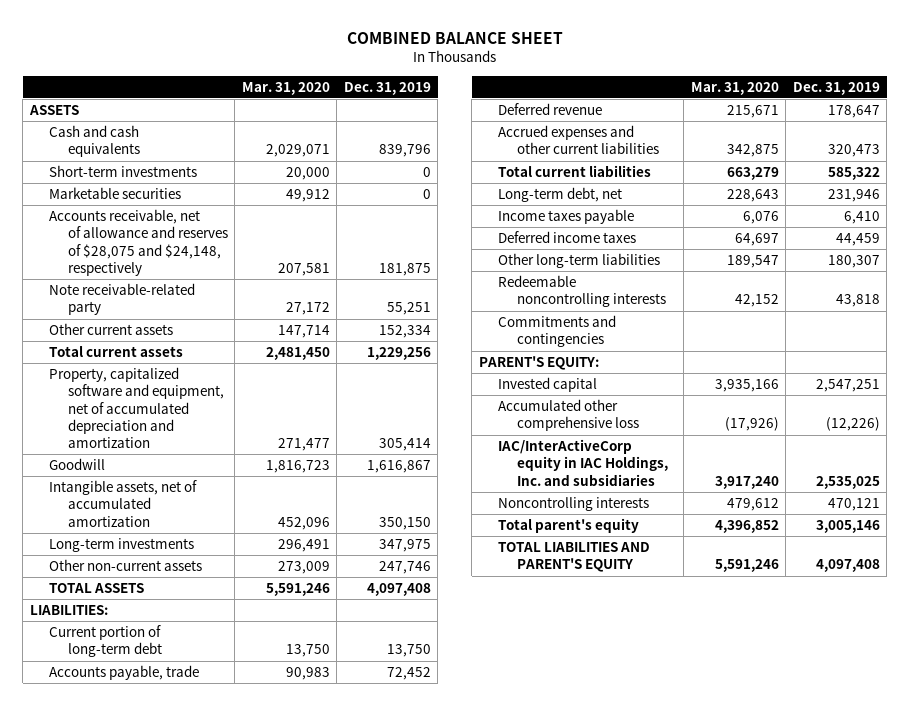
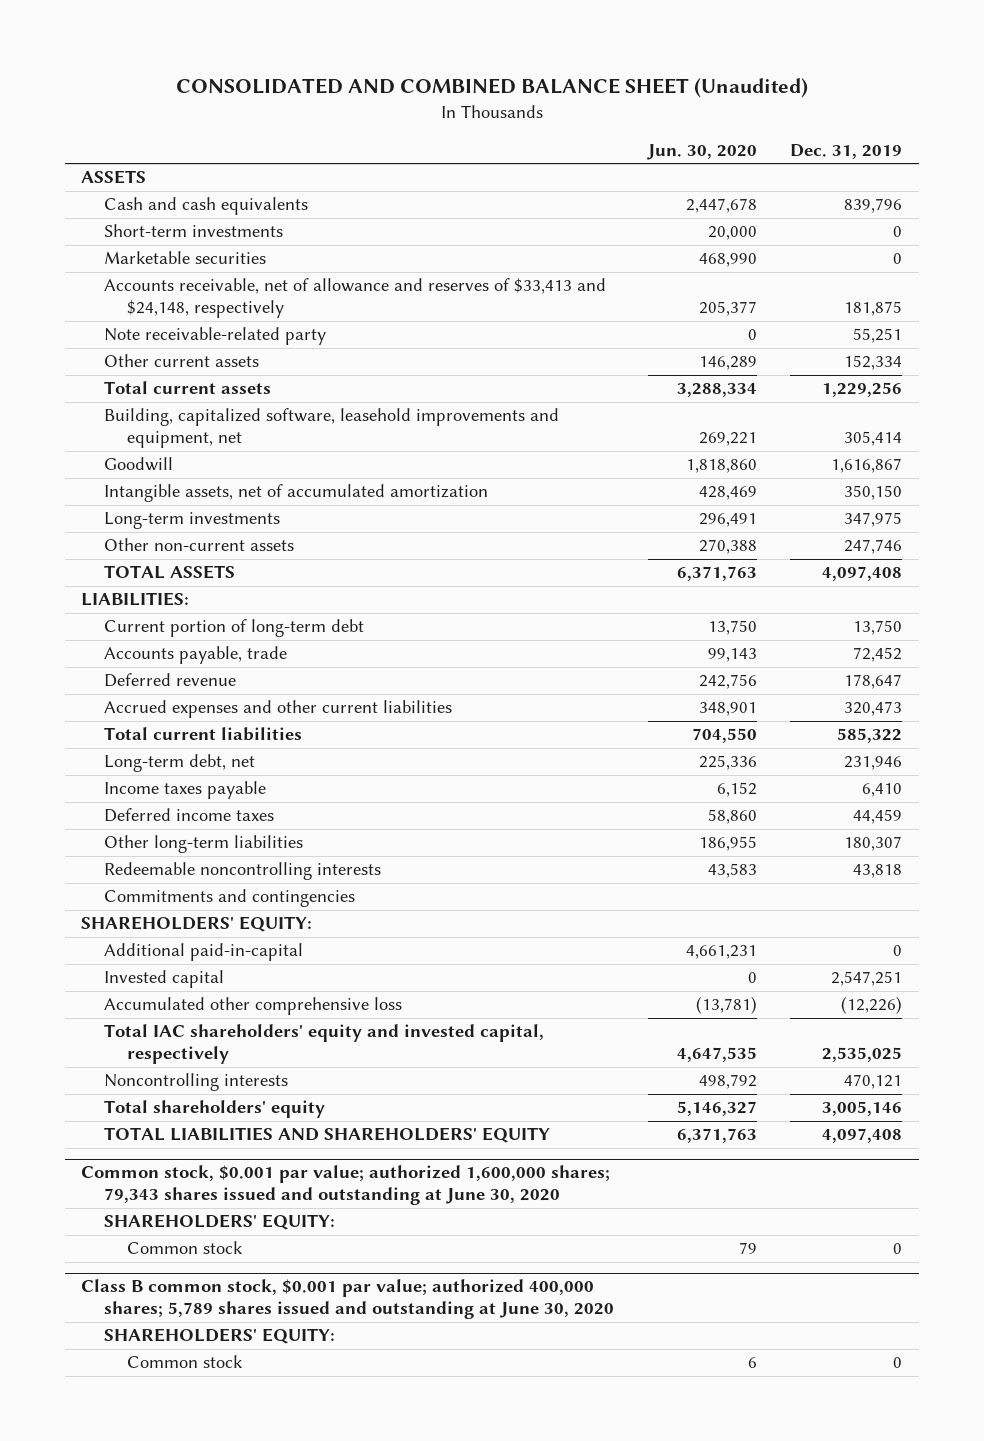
[346,31,563,44] COMBINED BALANCE SHEET -> [175,78,808,99] CONSOLIDATED AND COMBINED BALANCE SHEET (Unaudited)
[241,81,330,95] Mar. 31, 2020 -> none
none -> [646,144,757,161] Jun. 30, 2020
[48,209,228,276] Accounts receivable, net of allowance and reserves of $28,075 and $24,148, respectively -> [103,278,606,319] Accounts receivable, net of allowance and reserves of $33,413 and $24,148, respectively
[48,367,224,449] Property, capitalized software and equipment, net of accumulated depreciation and amortization -> [103,408,559,449] Building, capitalized software, leasehold improvements and equipment, net
[478,356,599,371] PARENT'S EQUITY: -> [81,916,313,933] SHAREHOLDERS' EQUITY:
none -> [103,943,303,962] Additional paid-in-capital
[497,439,668,486] IAC/InterActiveCorp equity in IAC Holdings, Inc. and subsidiaries -> [103,1024,544,1065] Total IAC shareholders' equity and invested capital, respectively
[497,518,639,534] Total parent's equity -> [103,1100,325,1119] Total shareholders' equity
[497,542,650,573] TOTAL LIABILITIES AND PARENT'S EQUITY -> [103,1127,550,1144] TOTAL LIABILITIES AND SHAREHOLDERS' EQUITY
none -> [81,1165,611,1206] Common stock, $0.001 par value; authorized 1,600,000 shares; 79,343 shares issued and outstanding at June 30, 2020
none -> [103,1214,335,1231] SHAREHOLDERS' EQUITY:
none -> [126,1241,243,1255] Common stock
none -> [81,1279,614,1320] Class B common stock, $0.001 par value; authorized 400,000 shares; 5,789 shares issued and outstanding at June 30, 2020
none -> [103,1328,335,1345] SHAREHOLDERS' EQUITY:
none -> [126,1355,243,1369] Common stock

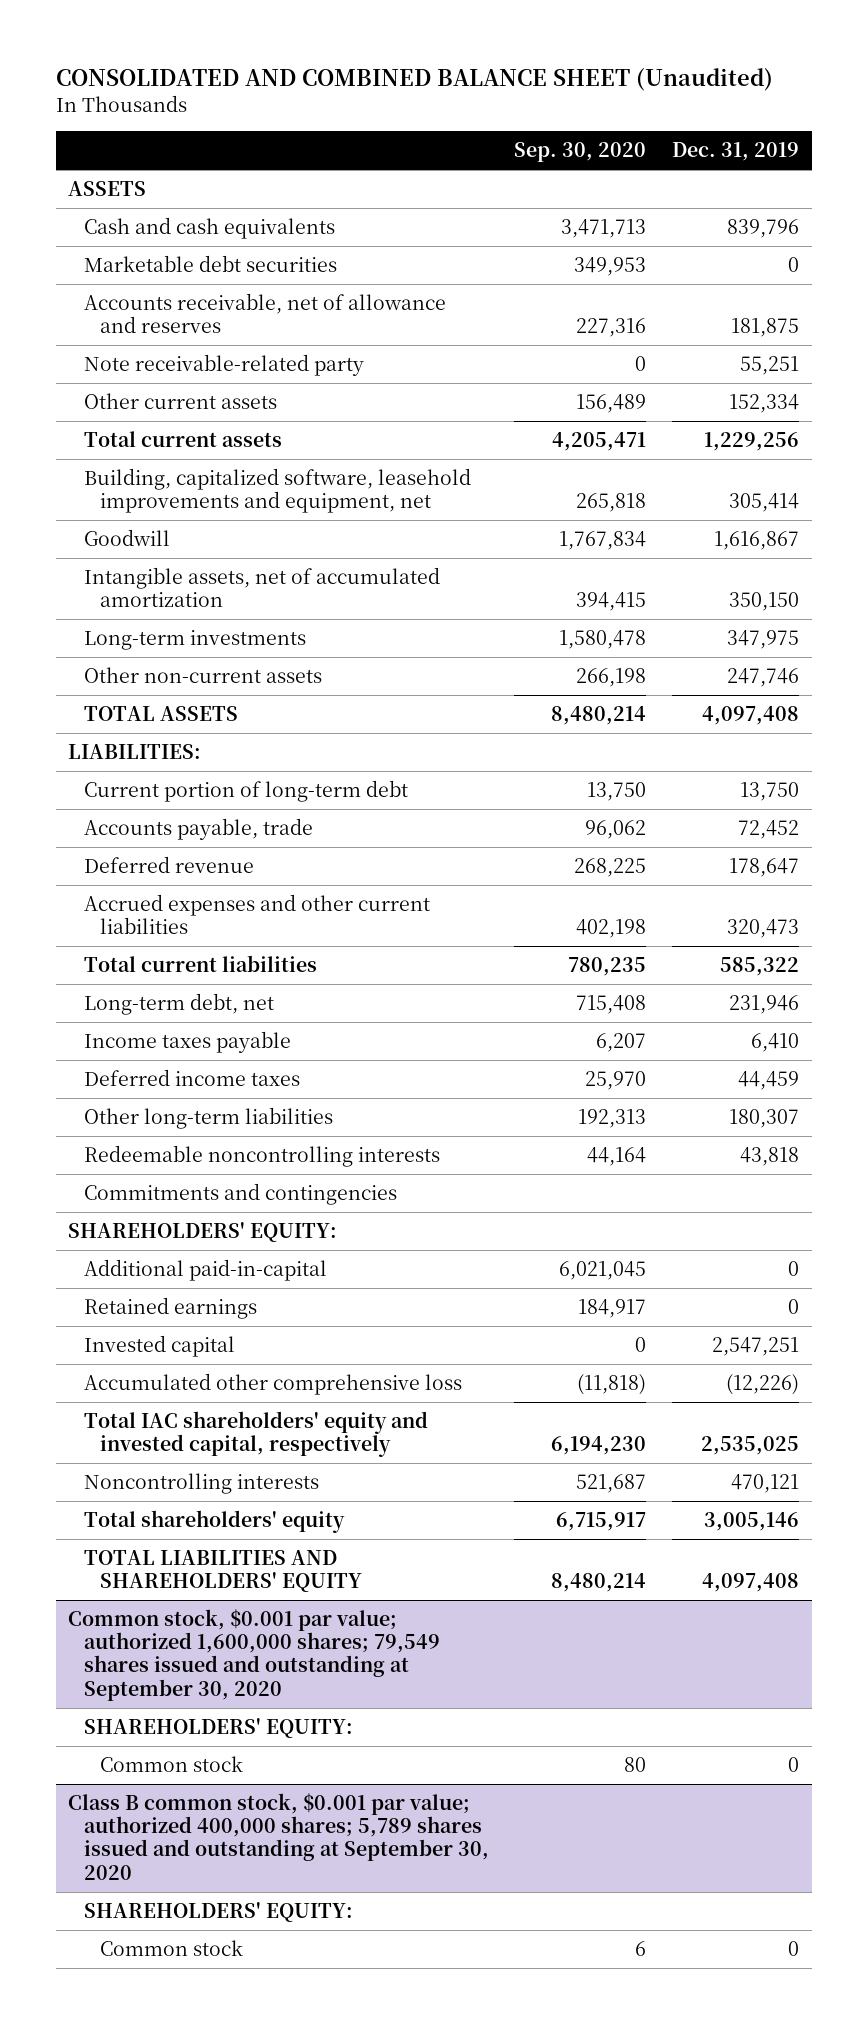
[646,144,757,161] Jun. 30, 2020 -> none
none -> [514,142,647,163] Sep. 30, 2020
[103,224,283,238] Short-term investments -> none
[103,251,266,265] Marketable securities -> [83,255,337,273] Marketable debt securities
[103,278,606,319] Accounts receivable, net of allowance and reserves of $33,413 and $24,148, respectively -> [83,293,446,334] Accounts receivable, net of allowance and reserves
none -> [83,1297,257,1320] Retained earnings
[81,1165,611,1206] Common stock, $0.001 par value; authorized 1,600,000 shares; 79,343 shares issued and outstanding at June 30, 2020 -> [68,1609,440,1701] Common stock, $0.001 par value; authorized 1,600,000 shares; 79,549 shares issued and outstanding at September 30, 2020
[81,1279,614,1320] Class B common stock, $0.001 par value; authorized 400,000 shares; 5,789 shares issued and outstanding at June 30, 2020 -> [68,1793,489,1880] Class B common stock, $0.001 par value; authorized 400,000 shares; 5,789 shares issued and outstanding at September 30, 2020

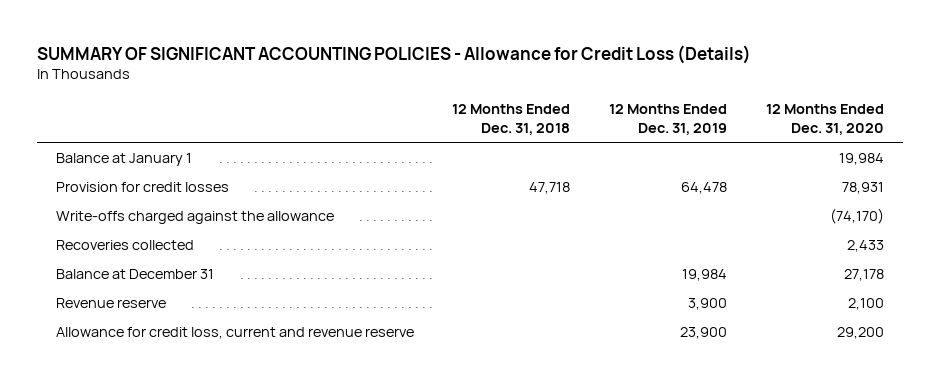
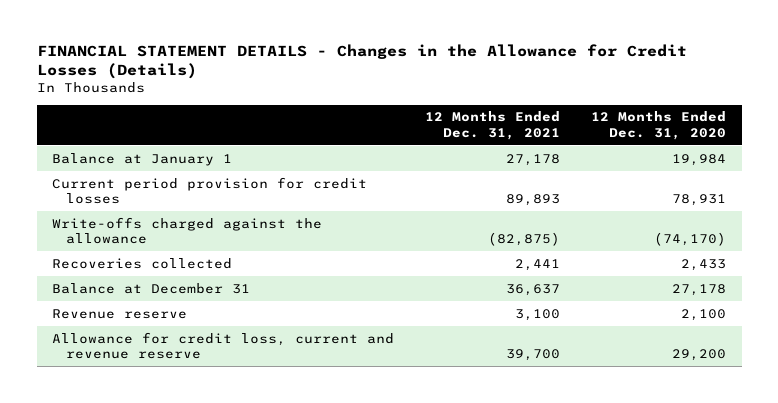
[36,44,751,64] SUMMARY OF SIGNIFICANT ACCOUNTING POLICIES - Allowance for Credit Loss (Details) -> [36,44,687,80] FINANCIAL STATEMENT DETAILS - Changes in the Allowance for Credit Losses (Details)
[452,104,571,135] 12 Months Ended Dec. 31, 2018 -> none
[609,104,728,135] 12 Months Ended Dec. 31, 2019 -> none
none -> [425,111,561,140] 12 Months Ended Dec. 31, 2021
[55,182,229,193] Provision for credit losses -> [52,176,368,205] Current period provision for credit losses

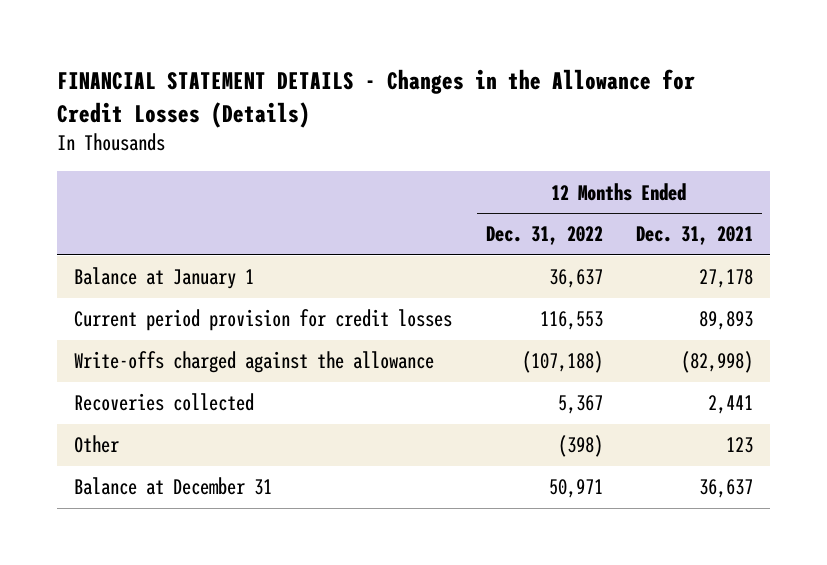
[591,111,727,140] 12 Months Ended Dec. 31, 2020 -> none
none -> [485,226,603,246] Dec. 31, 2022
[488,232,561,247] (82,875) -> [681,351,754,374] (82,998)
none -> [73,435,119,454] Other
[52,308,188,319] Revenue reserve -> none
[52,331,395,360] Allowance for credit loss, current and revenue reserve -> none

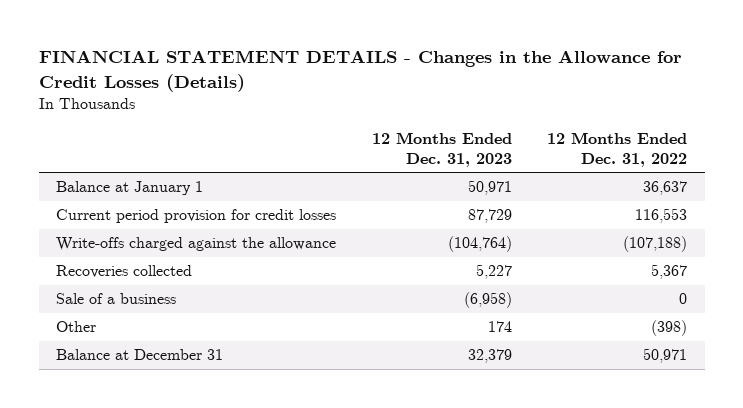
[636,226,754,246] Dec. 31, 2021 -> none
none -> [371,131,512,168] 12 Months Ended Dec. 31, 2023
none -> [56,293,177,305] Sale of a business

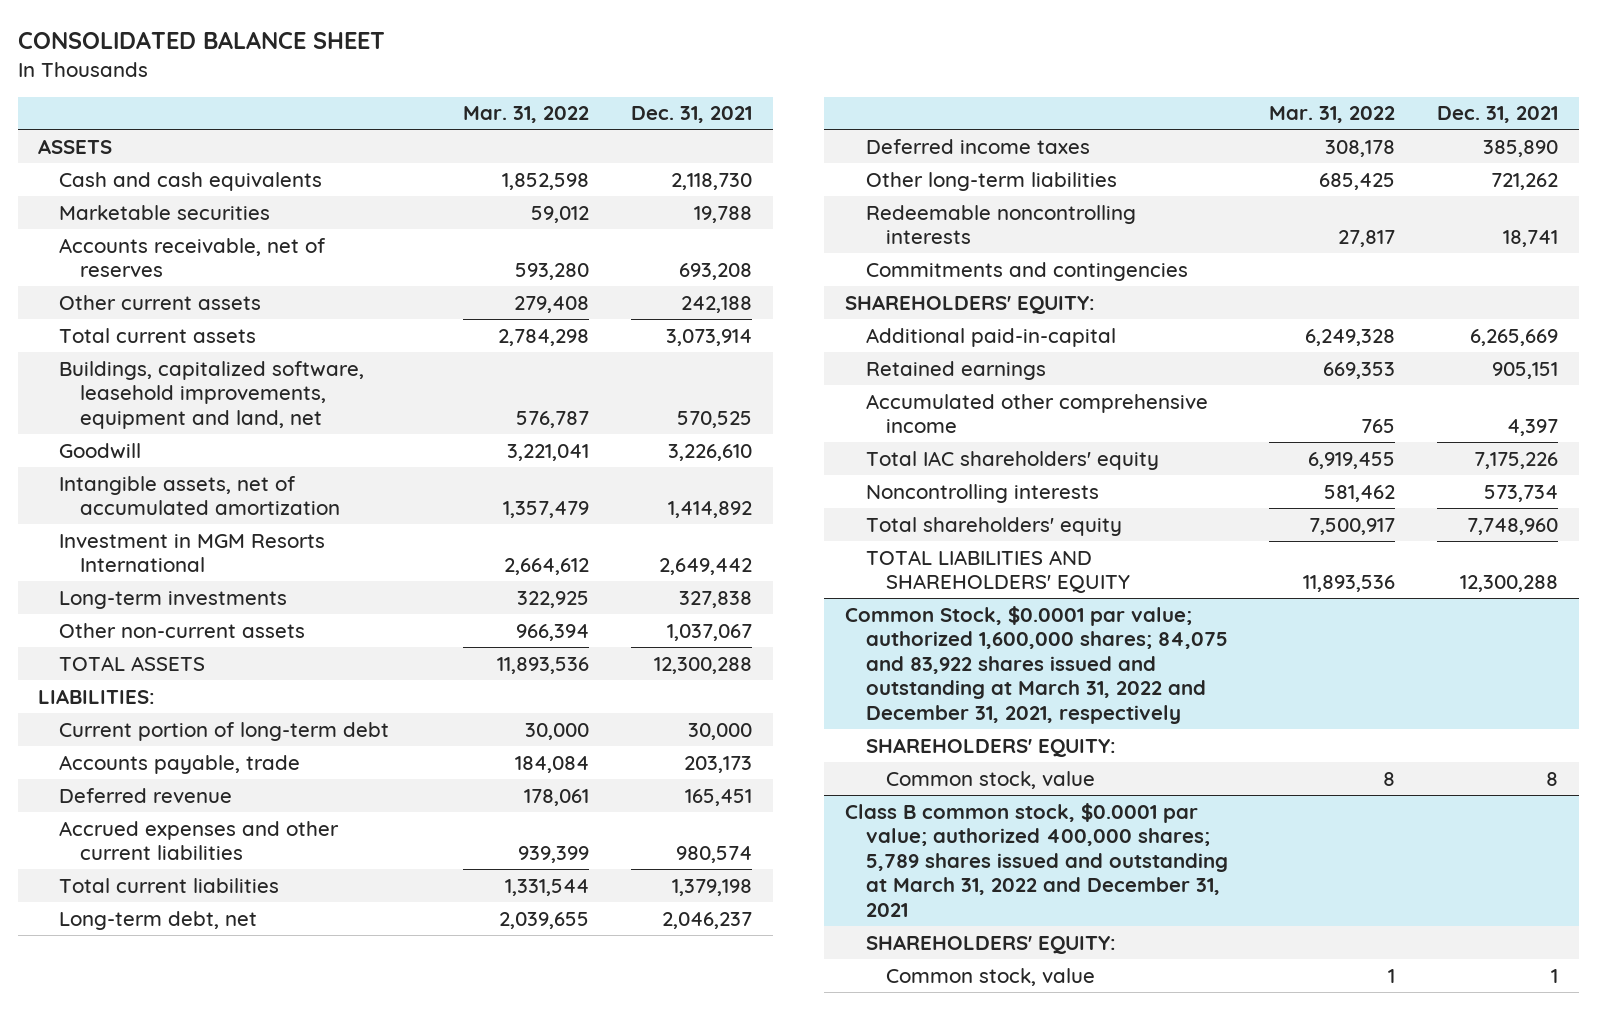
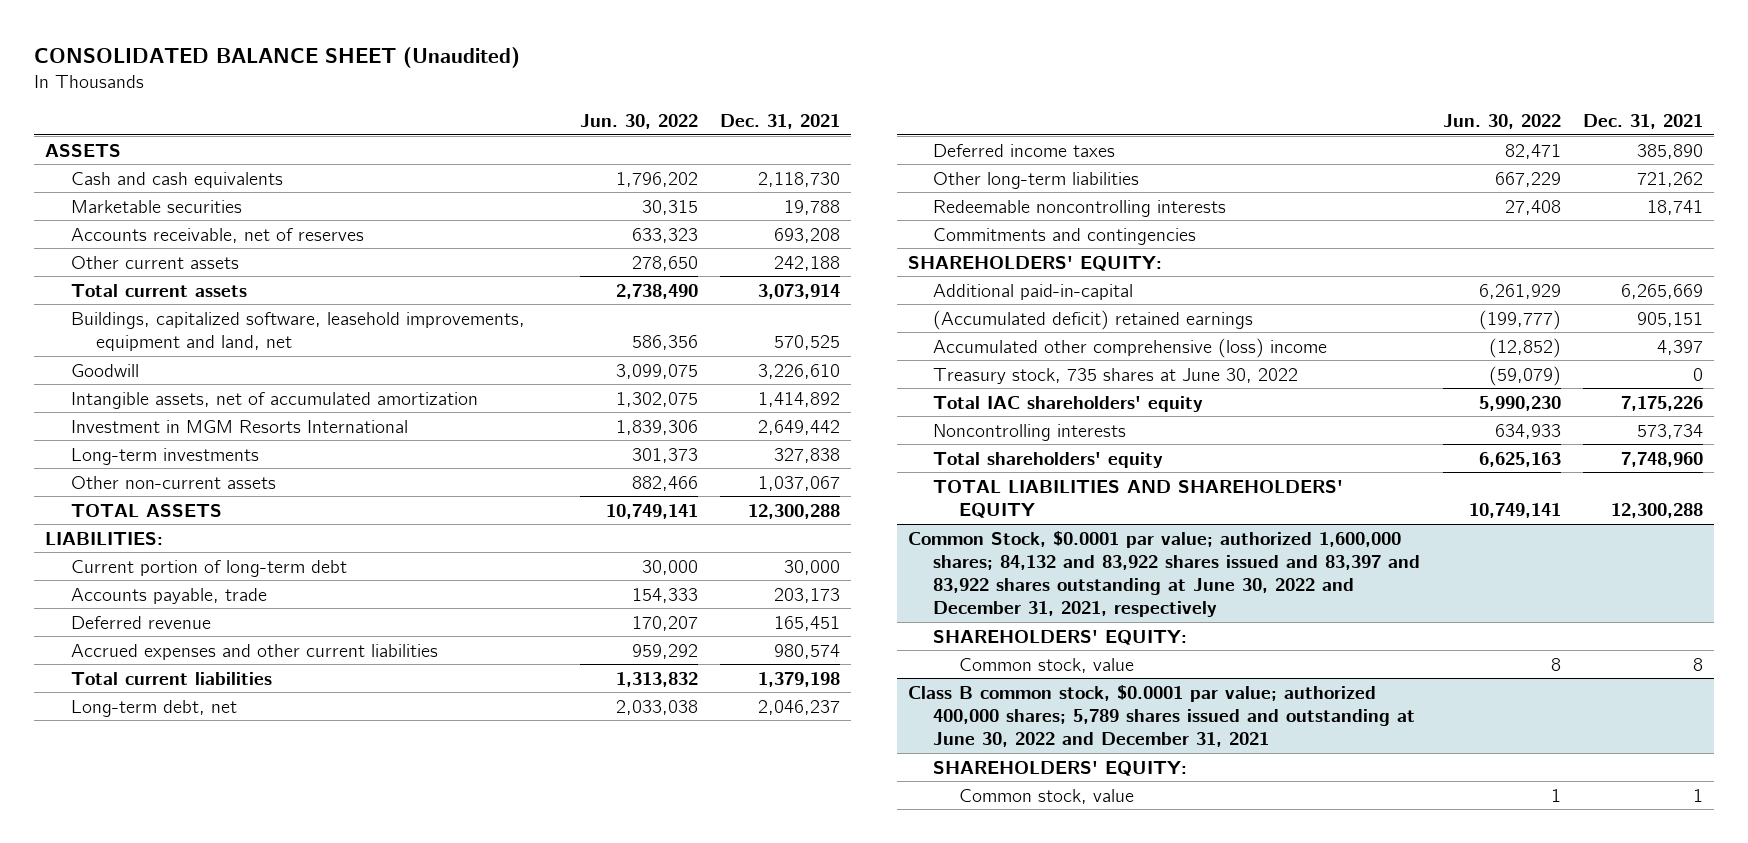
[17,31,385,50] CONSOLIDATED BALANCE SHEET -> [34,47,521,69] CONSOLIDATED BALANCE SHEET (Unaudited)
[463,106,590,124] Mar. 31, 2022 -> none
none -> [579,113,698,129] Jun. 30, 2022
[865,360,1046,380] Retained earnings -> [933,309,1254,330] (Accumulated deficit) retained earnings
[865,393,1208,434] Accumulated other comprehensive income -> [933,337,1328,358] Accumulated other comprehensive (loss) income
none -> [933,367,1299,384] Treasury stock, 735 shares at June 30, 2022
[844,605,1228,724] Common Stock, $0.0001 par value; authorized 1,600,000 shares; 84,075 and 83,922 shares issued and outstanding at March 31, 2022 and December 31, 2021, respectively -> [908,530,1421,618] Common Stock, $0.0001 par value; authorized 1,600,000 shares; 84,132 and 83,922 shares issued and 83,397 and 83,922 shares outstanding at June 30, 2022 and December 31, 2021, respectively
[844,802,1228,917] Class B common stock, $0.0001 par value; authorized 400,000 shares; 5,789 shares issued and outstanding at March 31, 2022 and December 31, 2021 -> [908,684,1416,747] Class B common stock, $0.0001 par value; authorized 400,000 shares; 5,789 shares issued and outstanding at June 30, 2022 and December 31, 2021

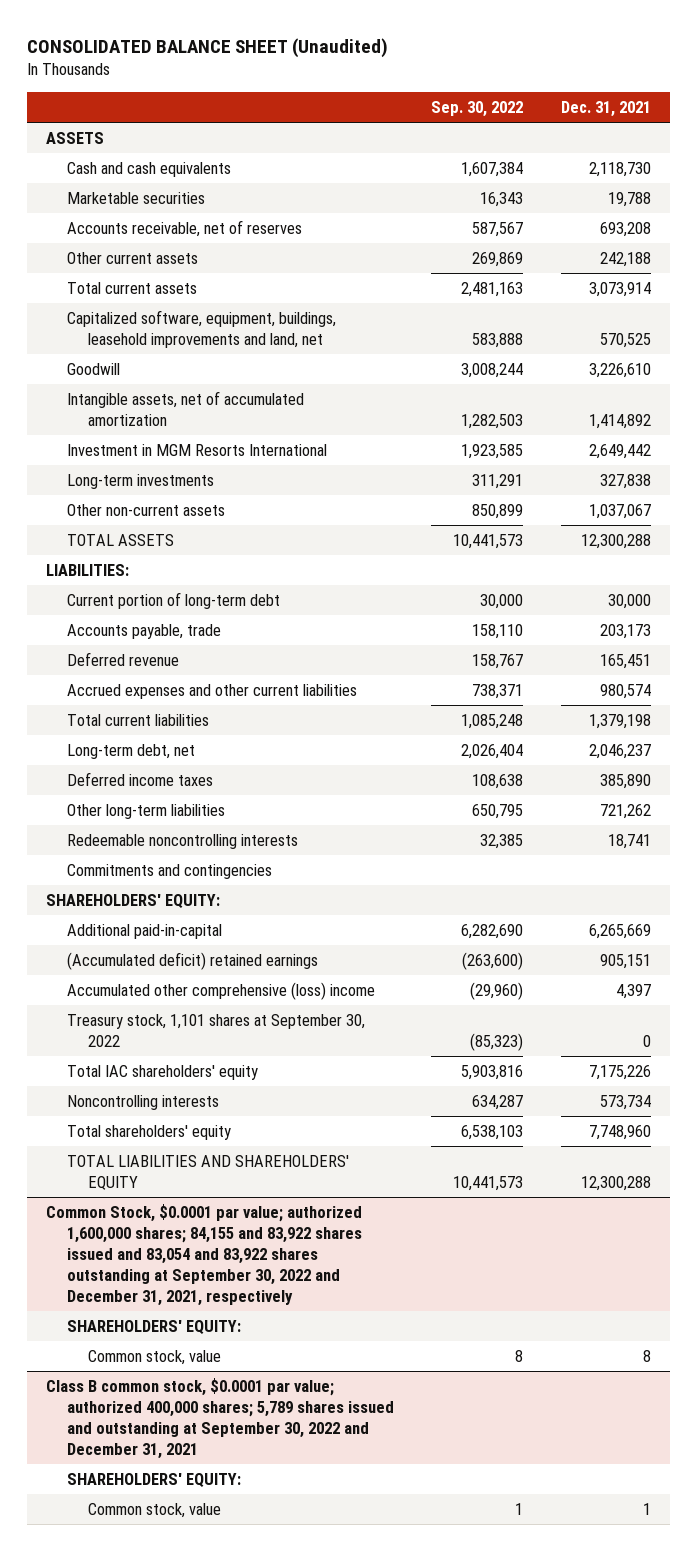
[579,113,698,129] Jun. 30, 2022 -> none
none -> [431,101,524,118] Sep. 30, 2022
[70,311,525,351] Buildings, capitalized software, leasehold improvements, equipment and land, net -> [66,310,336,349] Capitalized software, equipment, buildings, leasehold improvements and land, net
[933,367,1299,384] Treasury stock, 735 shares at June 30, 2022 -> [66,1014,365,1048] Treasury stock, 1,101 shares at September 30, 2022
[908,530,1421,618] Common Stock, $0.0001 par value; authorized 1,600,000 shares; 84,132 and 83,922 shares issued and 83,397 and 83,922 shares outstanding at June 30, 2022 and December 31, 2021, respectively -> [45,1204,362,1307] Common Stock, $0.0001 par value; authorized 1,600,000 shares; 84,155 and 83,922 shares issued and 83,054 and 83,922 shares outstanding at September 30, 2022 and December 31, 2021, respectively
[908,684,1416,747] Class B common stock, $0.0001 par value; authorized 400,000 shares; 5,789 shares issued and outstanding at June 30, 2022 and December 31, 2021 -> [45,1378,394,1460] Class B common stock, $0.0001 par value; authorized 400,000 shares; 5,789 shares issued and outstanding at September 30, 2022 and December 31, 2021

